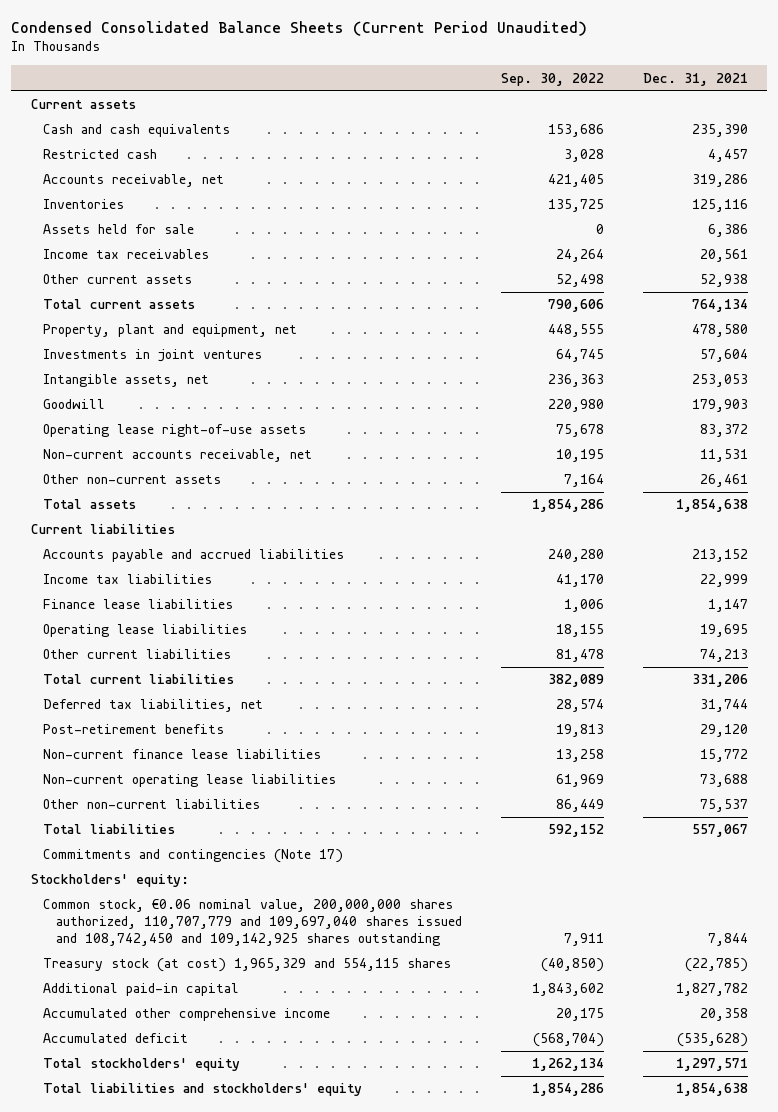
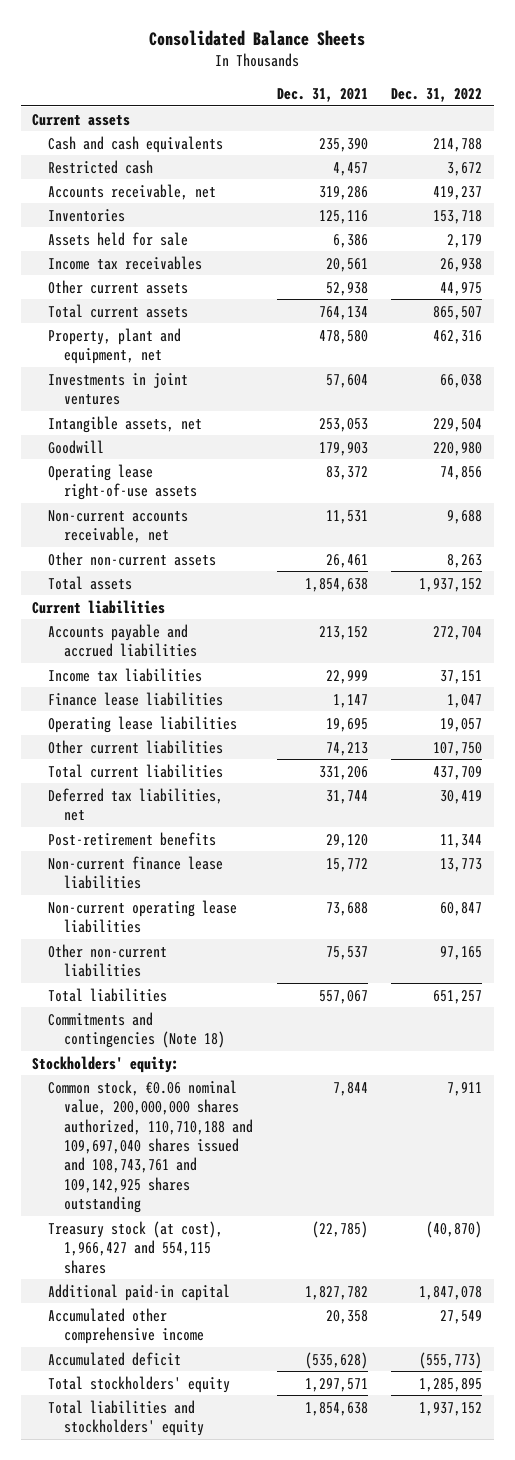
[11,20,588,36] Condensed Consolidated Balance Sheets (Current Period Unaudited) -> [149,29,366,46] Consolidated Balance Sheets
[500,72,604,86] Sep. 30, 2022 -> none
none -> [391,88,483,103] Dec. 31, 2022
[43,849,344,864] Commitments and contingencies (Note 17) -> [48,1011,226,1049] Commitments and contingencies (Note 18)
[43,899,462,946] Common stock, €0.06 nominal value, 200,000,000 shares authorized, 110,707,779 and 109,697,040 shares issued and 108,742,450 and 109,142,925 shares outstanding -> [48,1079,254,1214] Common stock, €0.06 nominal value, 200,000,000 shares authorized, 110,710,188 and 109,697,040 shares issued and 108,743,761 and 109,142,925 shares outstanding
[43,958,452,973] Treasury stock (at cost) 1,965,329 and 554,115 shares -> [48,1220,224,1274] Treasury stock (at cost), 1,966,427 and 554,115 shares

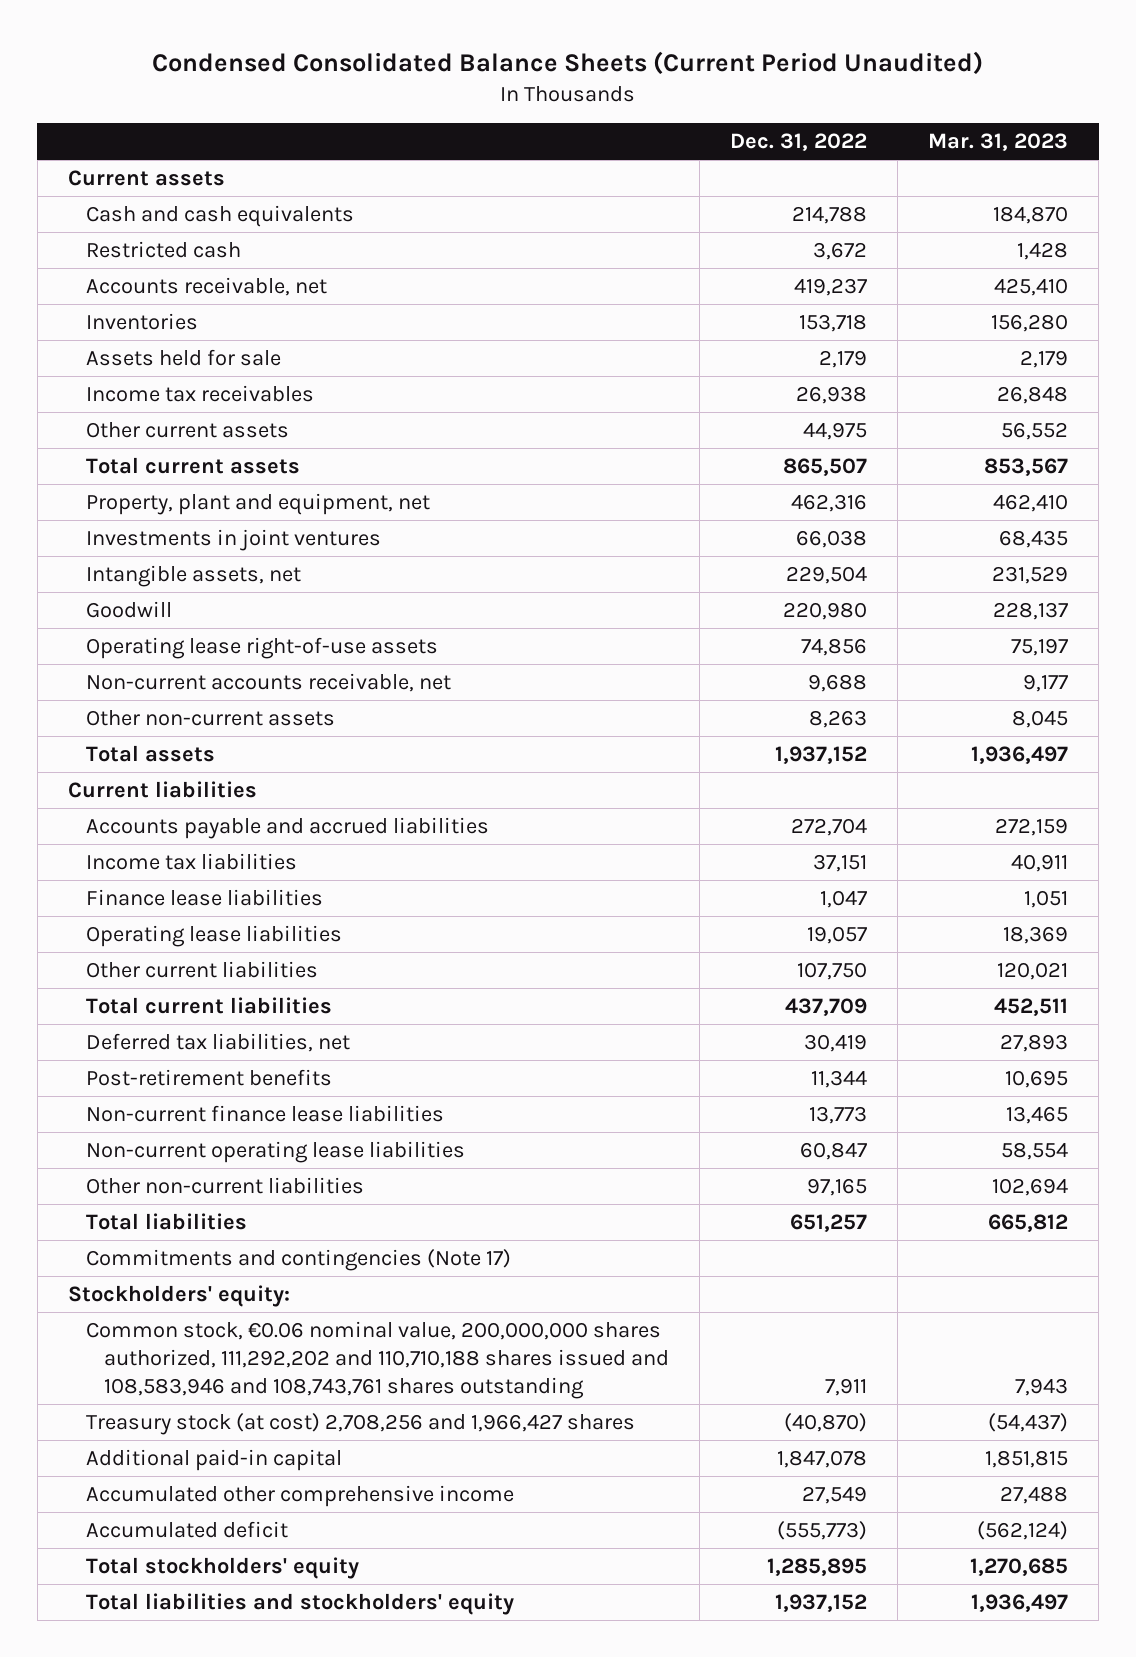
[149,29,366,46] Consolidated Balance Sheets -> [152,51,984,76] Condensed Consolidated Balance Sheets (Current Period Unaudited)
[276,88,368,103] Dec. 31, 2021 -> none
none -> [928,132,1069,151] Mar. 31, 2023
[48,1011,226,1049] Commitments and contingencies (Note 18) -> [85,1249,511,1272] Commitments and contingencies (Note 17)
[48,1079,254,1214] Common stock, €0.06 nominal value, 200,000,000 shares authorized, 110,710,188 and 109,697,040 shares issued and 108,743,761 and 109,142,925 shares outstanding -> [85,1321,669,1400] Common stock, €0.06 nominal value, 200,000,000 shares authorized, 111,292,202 and 110,710,188 shares issued and 108,583,946 and 108,743,761 shares outstanding
[48,1220,224,1274] Treasury stock (at cost), 1,966,427 and 554,115 shares -> [85,1413,635,1436] Treasury stock (at cost) 2,708,256 and 1,966,427 shares

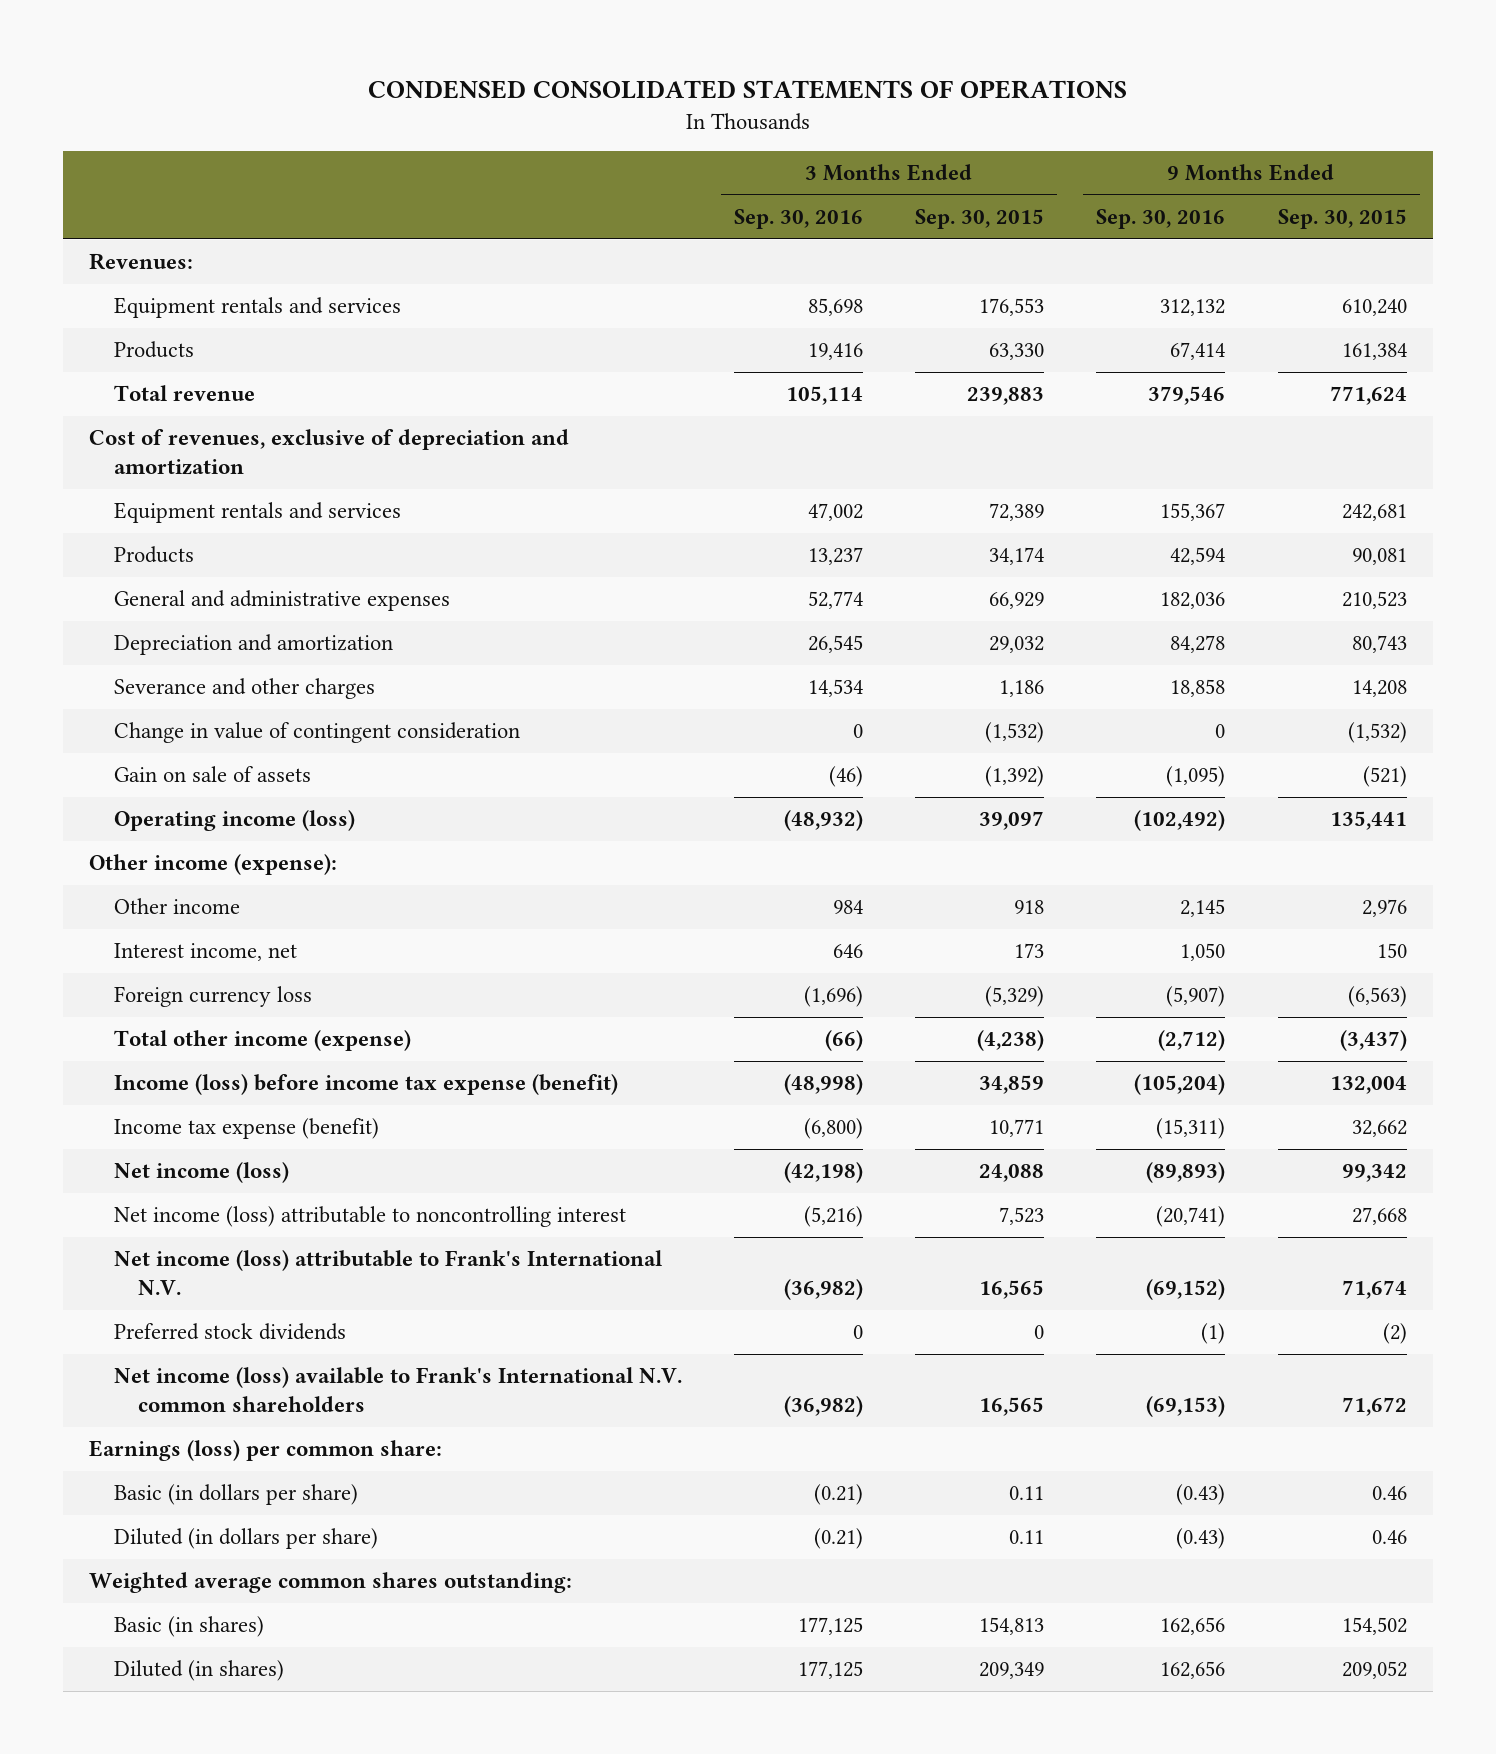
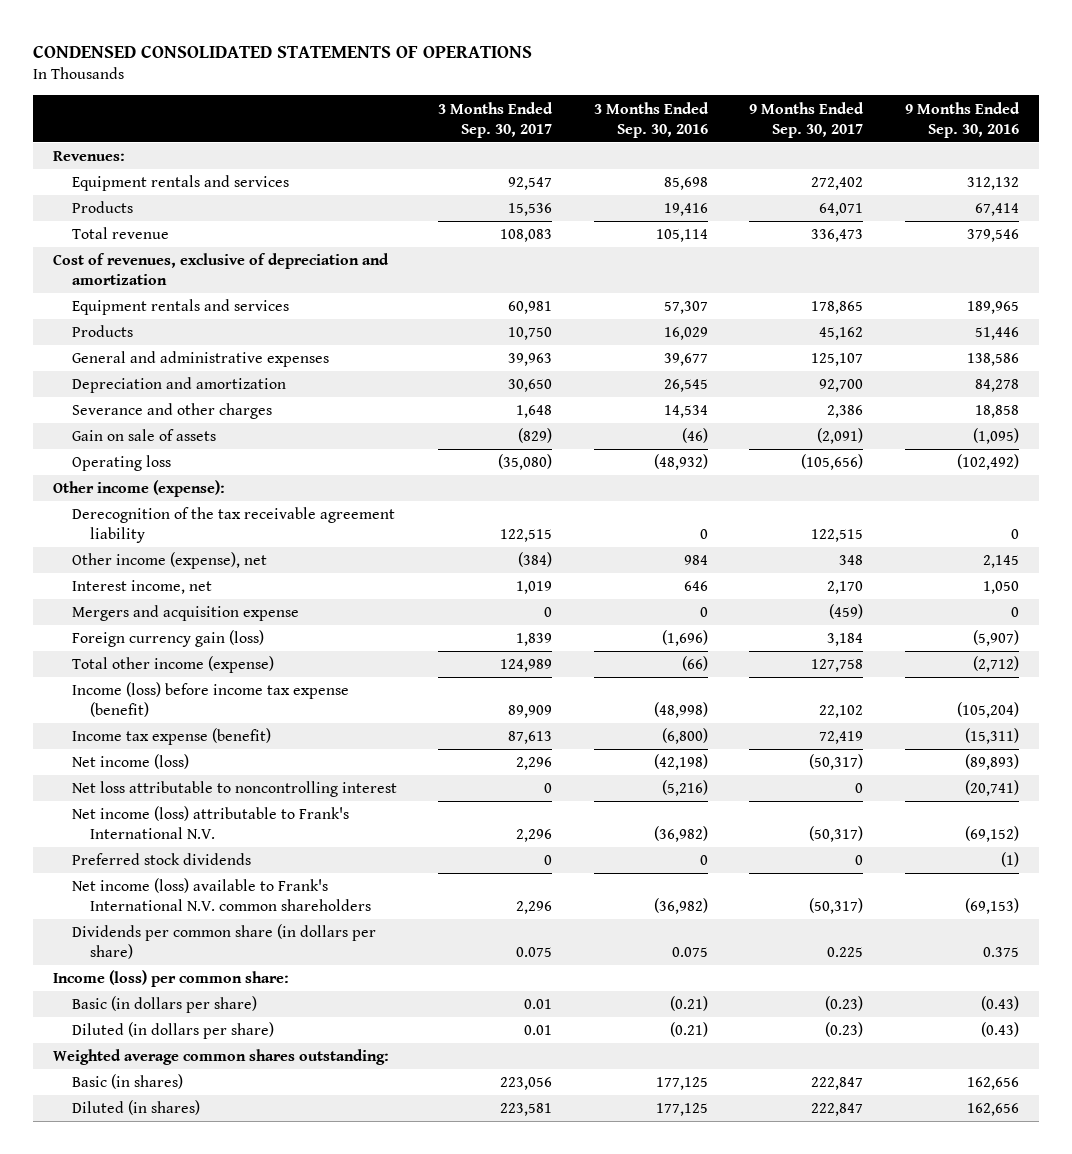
[915,209,1045,230] Sep. 30, 2015 -> none
[1277,209,1407,230] Sep. 30, 2015 -> none
none -> [438,101,554,138] 3 Months Ended Sep. 30, 2017
none -> [749,101,865,138] 9 Months Ended Sep. 30, 2017
[807,503,863,522] 47,002 -> [663,301,708,315] 57,307
[1160,503,1226,522] 155,367 -> [966,301,1019,315] 189,965
[807,547,863,566] 13,237 -> [663,327,708,341] 16,029
[1170,547,1226,566] 42,594 -> [974,327,1019,341] 51,446
[807,591,863,610] 52,774 -> [663,353,708,367] 39,677
[1160,592,1226,610] 182,036 -> [966,353,1019,367] 138,586
[113,722,520,744] Change in value of contingent consideration -> none
[113,810,355,832] Operating income (loss) -> [71,455,171,472] Operating loss
none -> [71,507,395,544] Derecognition of the tax receivable agreement liability
[113,898,240,915] Other income -> [71,552,267,570] Other income (expense), net
none -> [71,605,299,622] Mergers and acquisition expense
[113,986,312,1008] Foreign currency loss -> [71,630,264,648] Foreign currency gain (loss)
[113,1206,626,1228] Net income (loss) attributable to noncontrolling interest -> [71,781,397,798] Net loss attributable to noncontrolling interest
none -> [71,924,376,960] Dividends per common share (in dollars per share)
[89,1440,443,1462] Earnings (loss) per common share: -> [53,970,290,988] Income (loss) per common share:

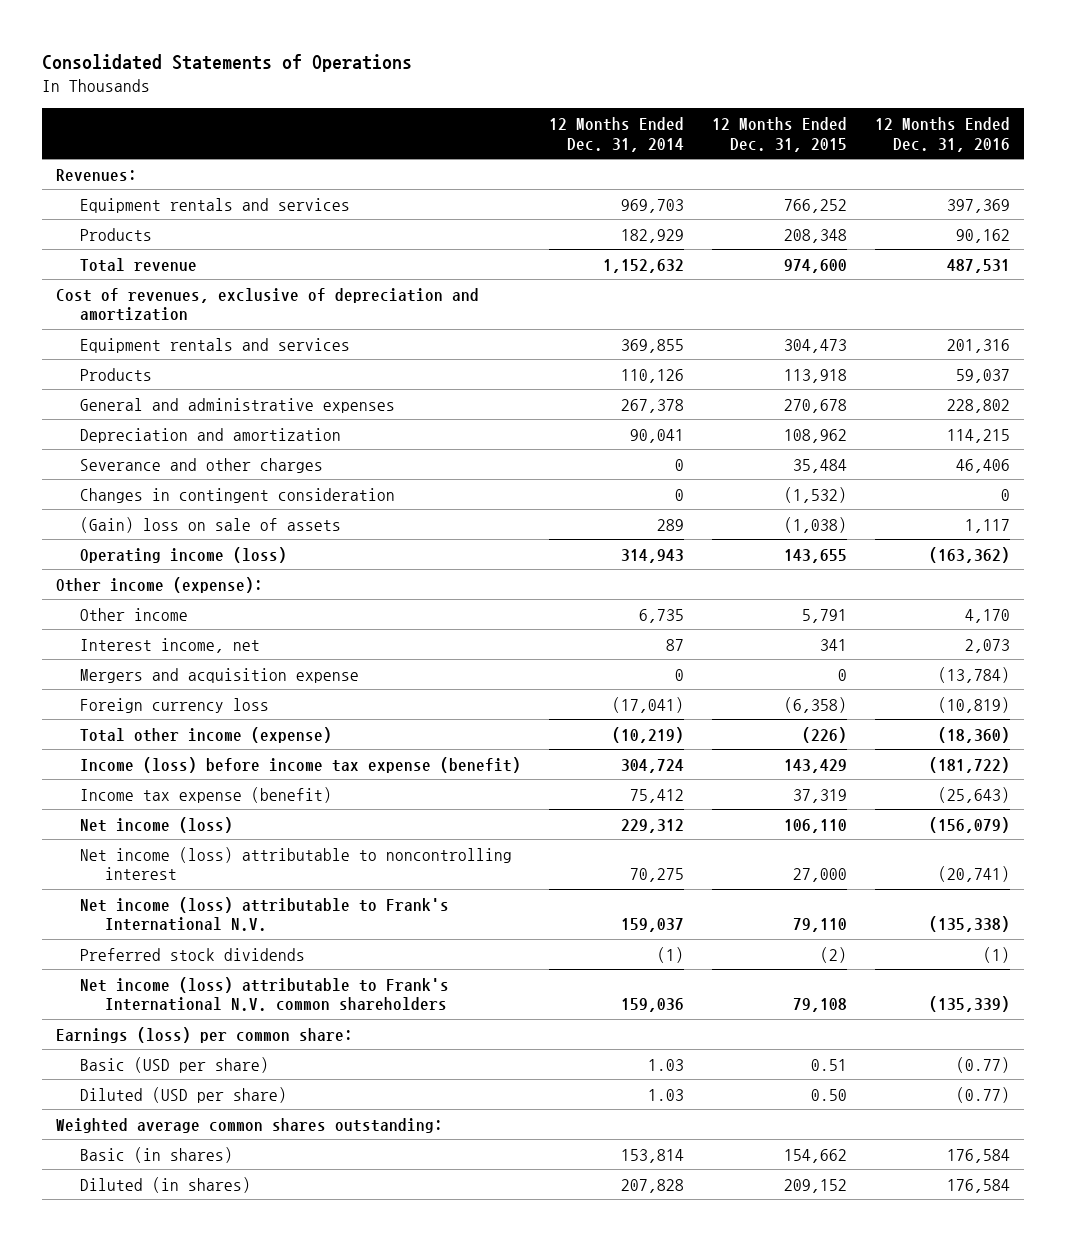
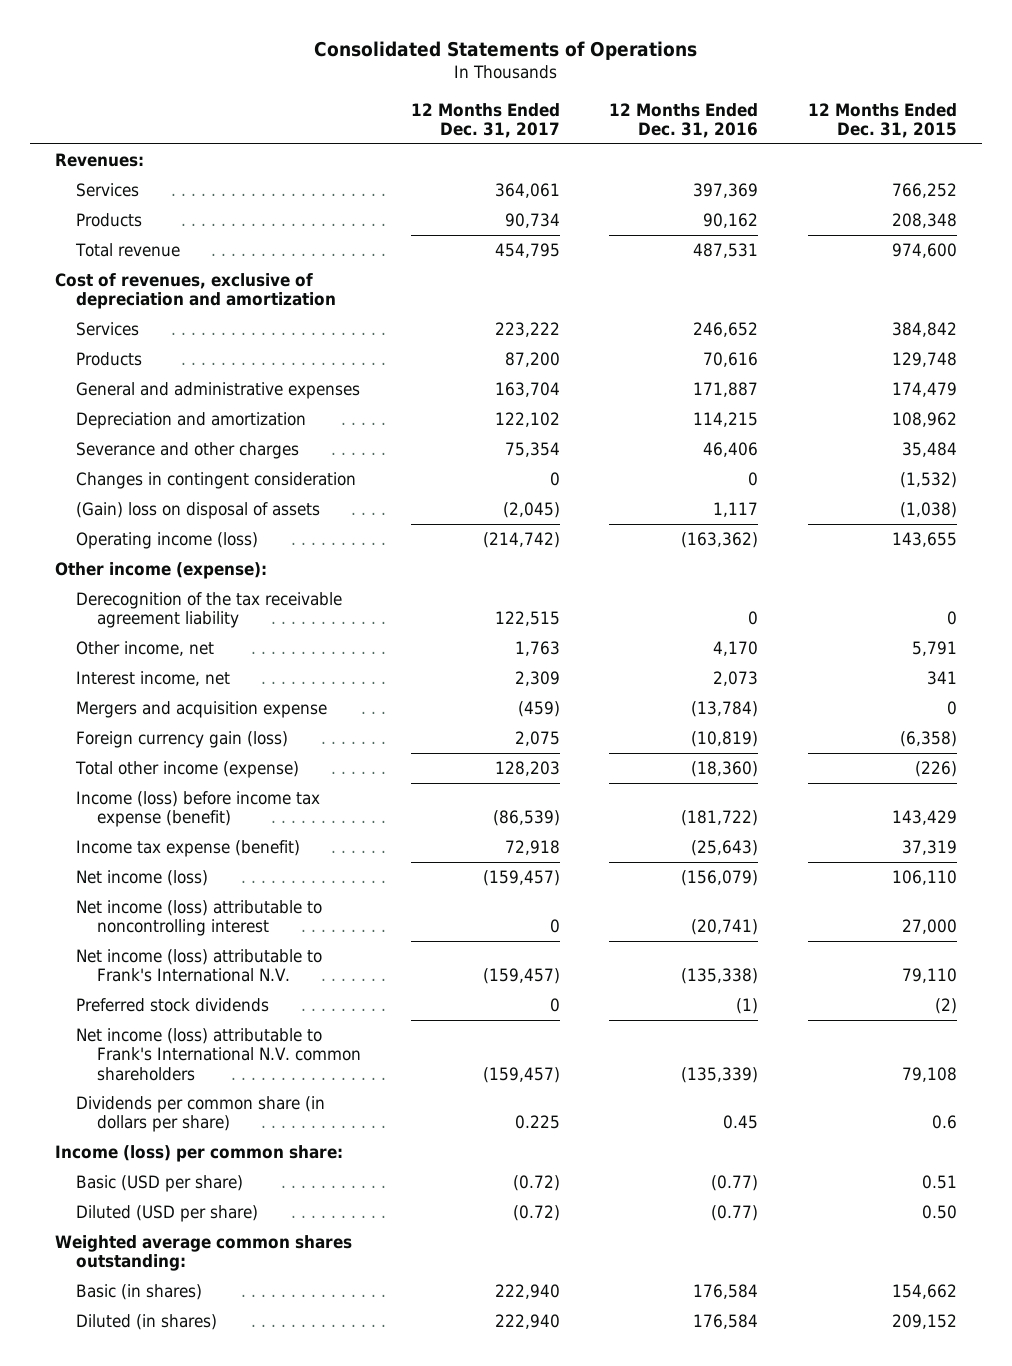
[549,116,685,152] 12 Months Ended Dec. 31, 2014 -> none
none -> [410,102,560,139] 12 Months Ended Dec. 31, 2017
[80,197,351,213] Equipment rentals and services -> [75,182,139,197] Services
[80,337,351,353] Equipment rentals and services -> none
none -> [75,321,139,336] Services
[783,368,847,383] 113,918 -> [892,351,958,367] 129,748
[955,368,1010,383] 59,037 -> [703,351,759,367] 70,616
[783,398,847,413] 270,678 -> [892,381,958,397] 174,479
[946,398,1010,413] 228,802 -> [693,381,759,397] 171,887
[80,516,342,533] (Gain) loss on sale of assets -> [75,501,320,519] (Gain) loss on disposal of assets
none -> [75,591,342,629] Derecognition of the tax receivable agreement liability
[80,607,189,621] Other income -> [75,640,214,656] Other income, net
[80,697,270,713] Foreign currency loss -> [75,730,288,748] Foreign currency gain (loss)
none -> [75,1095,325,1133] Dividends per common share (in dollars per share)
[55,1026,353,1043] Earnings (loss) per common share: -> [54,1144,343,1162] Income (loss) per common share:

